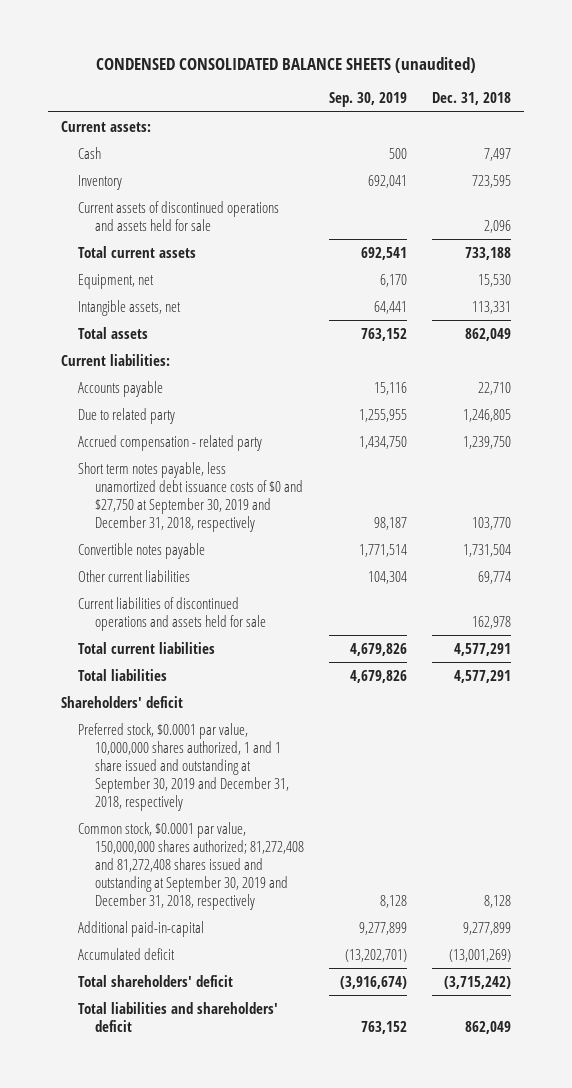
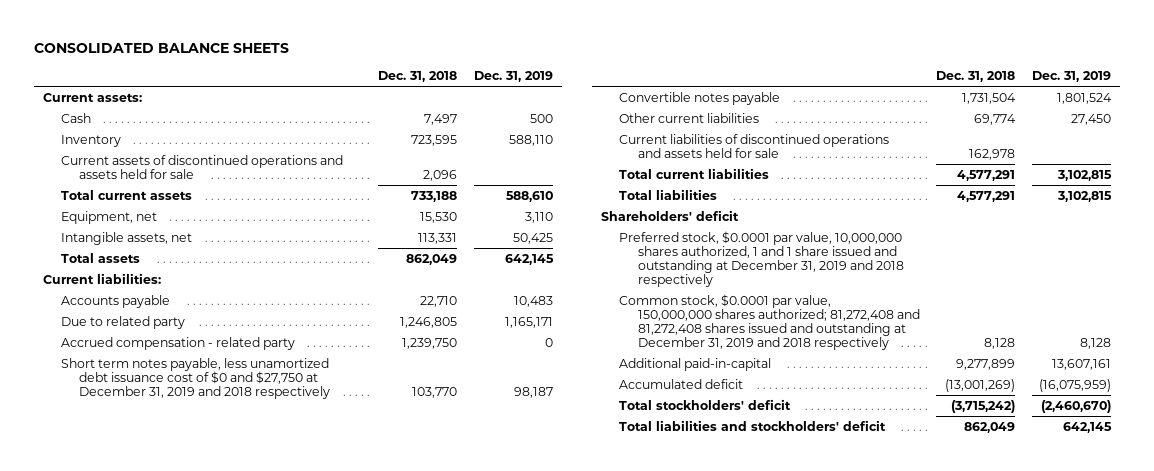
[96,57,477,74] CONDENSED CONSOLIDATED BALANCE SHEETS (unaudited) -> [34,43,290,54] CONSOLIDATED BALANCE SHEETS
[329,92,408,108] Sep. 30, 2019 -> none
none -> [474,71,554,83] Dec. 31, 2019
[77,461,304,532] Short term notes payable, less unamortized debt issuance costs of $0 and $27,750 at September 30, 2019 and December 31, 2018, respectively -> [61,357,331,400] Short term notes payable, less unamortized debt issuance cost of $0 and $27,750 at December 31, 2019 and 2018 respectively
[77,722,290,811] Preferred stock, $0.0001 par value, 10,000,000 shares authorized, 1 and 1 share issued and outstanding at September 30, 2019 and December 31, 2018, respectively -> [619,230,904,288] Preferred stock, $0.0001 par value, 10,000,000 shares authorized, 1 and 1 share issued and outstanding at December 31, 2019 and 2018 respectively
[77,821,305,910] Common stock, $0.0001 par value, 150,000,000 shares authorized; 81,272,408 and 81,272,408 shares issued and outstanding at September 30, 2019 and December 31, 2018, respectively -> [619,293,920,351] Common stock, $0.0001 par value, 150,000,000 shares authorized; 81,272,408 and 81,272,408 shares issued and outstanding at December 31, 2019 and 2018 respectively
[77,974,233,987] Total shareholders' deficit -> [619,398,792,410] Total stockholders' deficit
[77,1001,278,1032] Total liabilities and shareholders' deficit -> [619,419,887,431] Total liabilities and stockholders' deficit

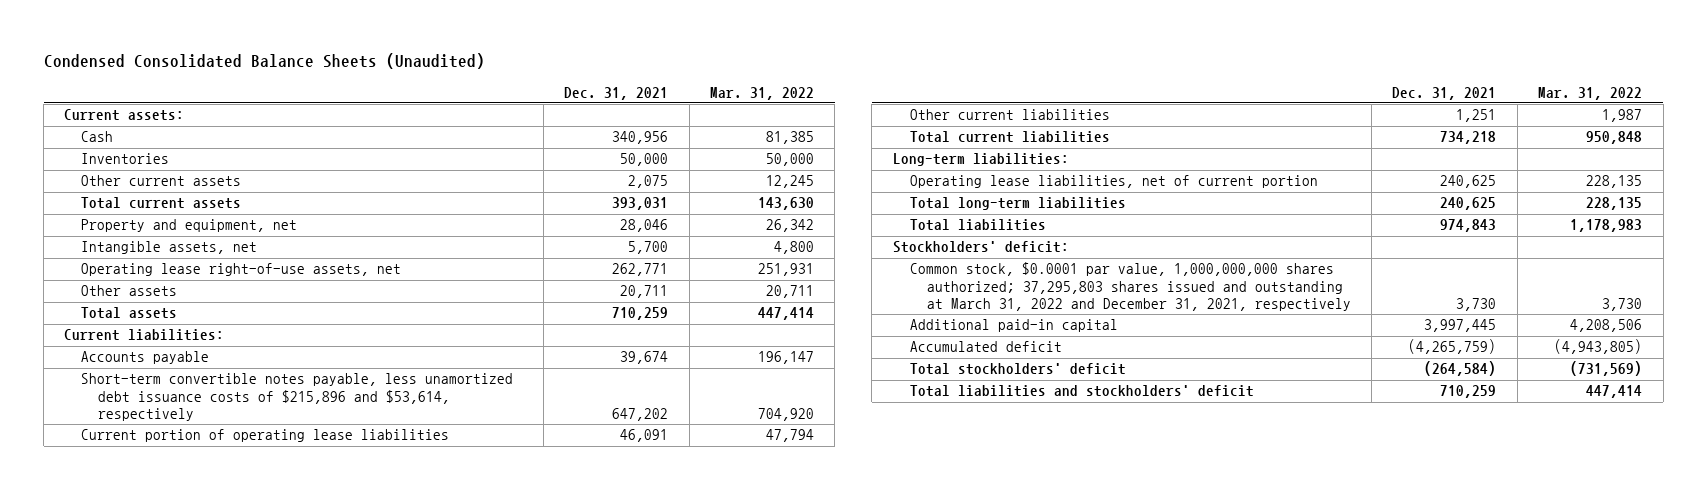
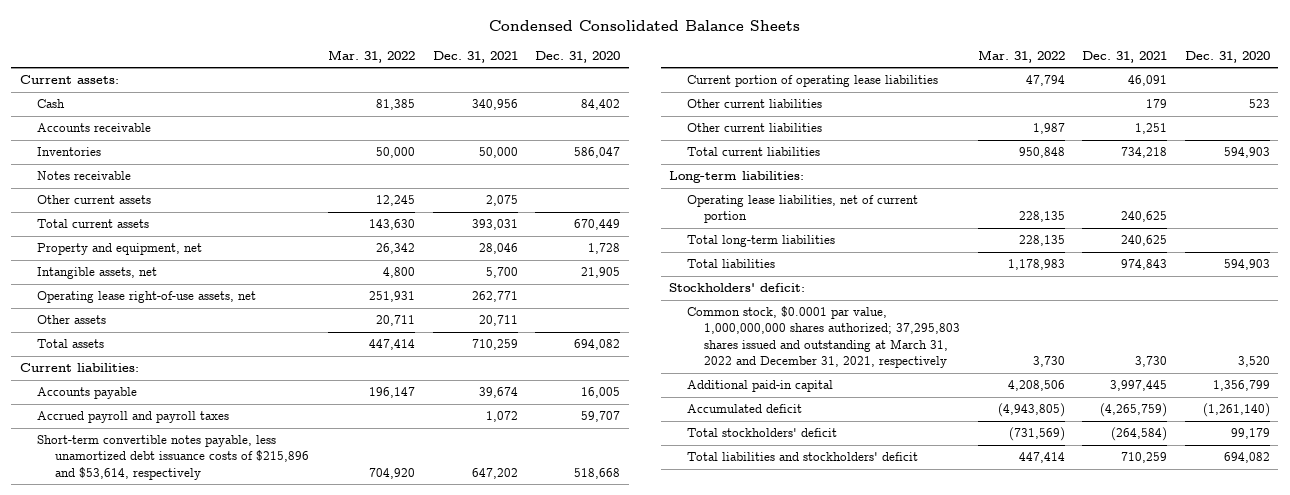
[43,53,485,70] Condensed Consolidated Balance Sheets (Unaudited) -> [488,19,800,31] Condensed Consolidated Balance Sheets
none -> [535,50,621,63] Dec. 31, 2020
none -> [37,123,152,133] Accounts receivable
none -> [37,171,132,181] Notes receivable
none -> [37,411,230,424] Accrued payroll and payroll taxes
none -> [686,99,822,109] Other current liabilities

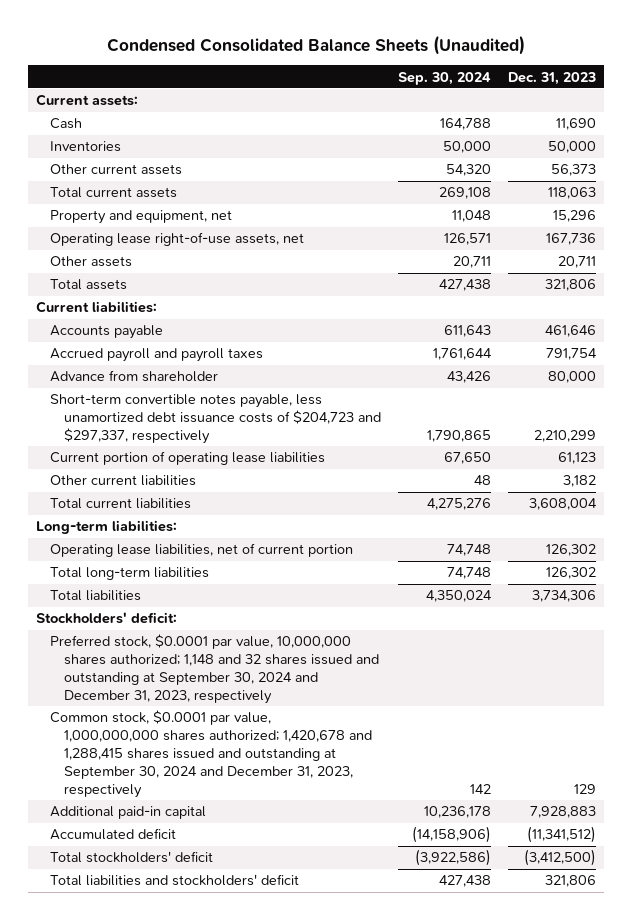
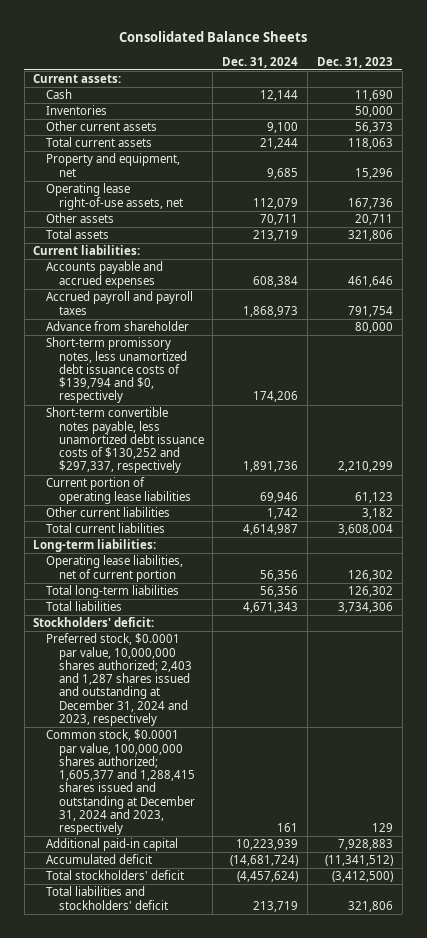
[107,34,526,55] Condensed Consolidated Balance Sheets (Unaudited) -> [119,30,308,42] Consolidated Balance Sheets
[397,71,491,85] Sep. 30, 2024 -> none
none -> [222,56,299,68] Dec. 31, 2024
[50,325,164,340] Accounts payable -> [46,261,164,288] Accounts payable and accrued expenses
none -> [46,337,187,404] Short-term promissory notes, less unamortized debt issuance costs of $139,794 and $0, respectively
[50,394,382,445] Short-term convertible notes payable, less unamortized debt issuance costs of $204,723 and $297,337, respectively -> [46,407,204,474] Short-term convertible notes payable, less unamortized debt issuance costs of $130,252 and $297,337, respectively
[50,634,380,705] Preferred stock, $0.0001 par value, 10,000,000 shares authorized; 1,148 and 32 shares issued and outstanding at September 30, 2024 and December 31, 2023, respectively -> [46,633,192,727] Preferred stock, $0.0001 par value, 10,000,000 shares authorized; 2,403 and 1,287 shares issued and outstanding at December 31, 2024 and 2023, respectively
[50,710,373,798] Common stock, $0.0001 par value, 1,000,000,000 shares authorized; 1,420,678 and 1,288,415 shares issued and outstanding at September 30, 2024 and December 31, 2023, respectively -> [46,729,195,836] Common stock, $0.0001 par value, 100,000,000 shares authorized; 1,605,377 and 1,288,415 shares issued and outstanding at December 31, 2024 and 2023, respectively

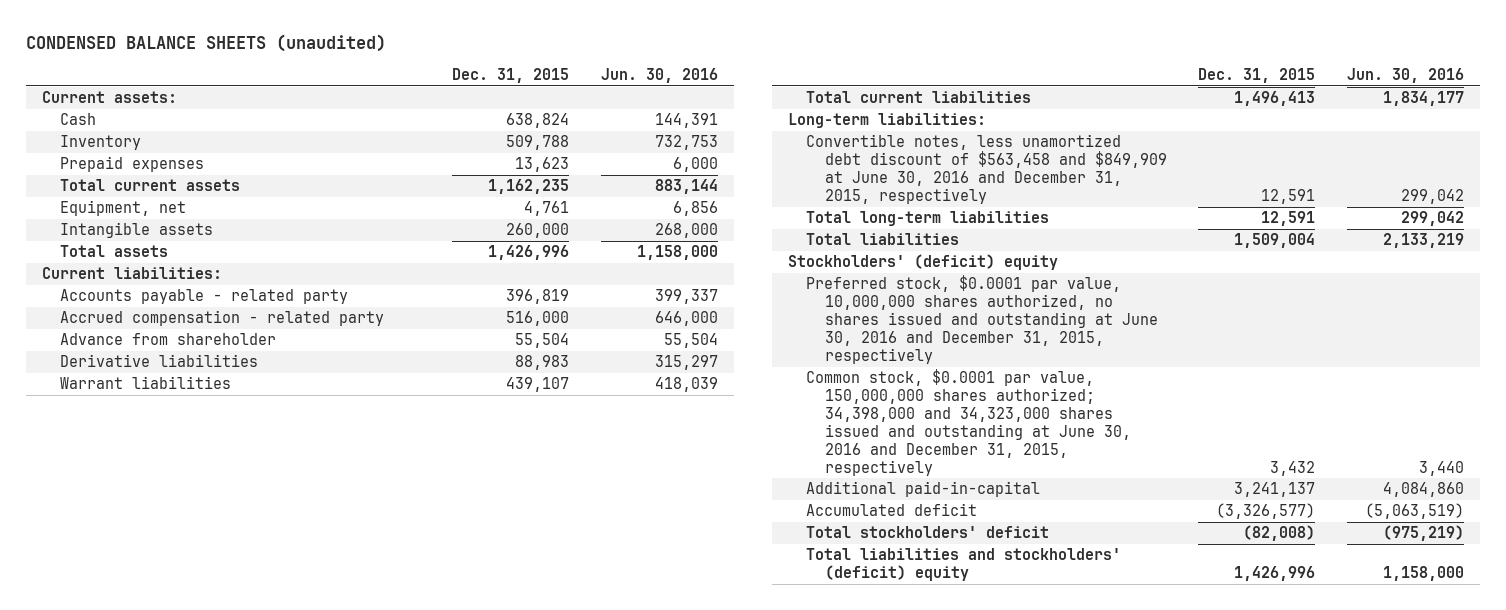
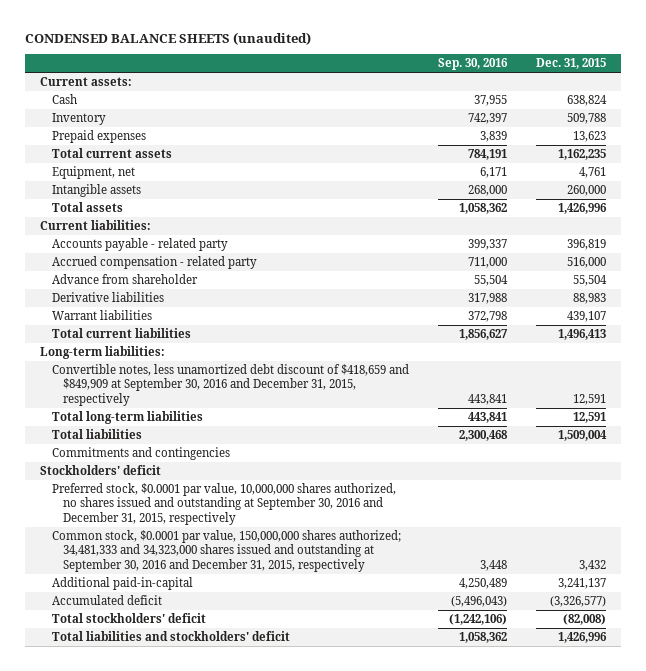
[601,68,719,84] Jun. 30, 2016 -> none
none -> [438,58,509,71] Sep. 30, 2016
[806,134,1167,205] Convertible notes, less unamortized debt discount of $563,458 and $849,909 at June 30, 2016 and December 31, 2015, respectively -> [51,364,409,406] Convertible notes, less unamortized debt discount of $418,659 and $849,909 at September 30, 2016 and December 31, 2015, respectively
none -> [51,447,230,461] Commitments and contingencies
[787,254,1058,271] Stockholders' (deficit) equity -> [39,465,161,476] Stockholders' deficit
[806,275,1158,365] Preferred stock, $0.0001 par value, 10,000,000 shares authorized, no shares issued and outstanding at June 30, 2016 and December 31, 2015, respectively -> [51,483,396,525] Preferred stock, $0.0001 par value, 10,000,000 shares authorized, no shares issued and outstanding at September 30, 2016 and December 31, 2015, respectively
[806,369,1131,476] Common stock, $0.0001 par value, 150,000,000 shares authorized; 34,398,000 and 34,323,000 shares issued and outstanding at June 30, 2016 and December 31, 2015, respectively -> [51,530,401,572] Common stock, $0.0001 par value, 150,000,000 shares authorized; 34,481,333 and 34,323,000 shares issued and outstanding at September 30, 2016 and December 31, 2015, respectively
[806,548,1122,582] Total liabilities and stockholders' (deficit) equity -> [51,631,290,642] Total liabilities and stockholders' deficit

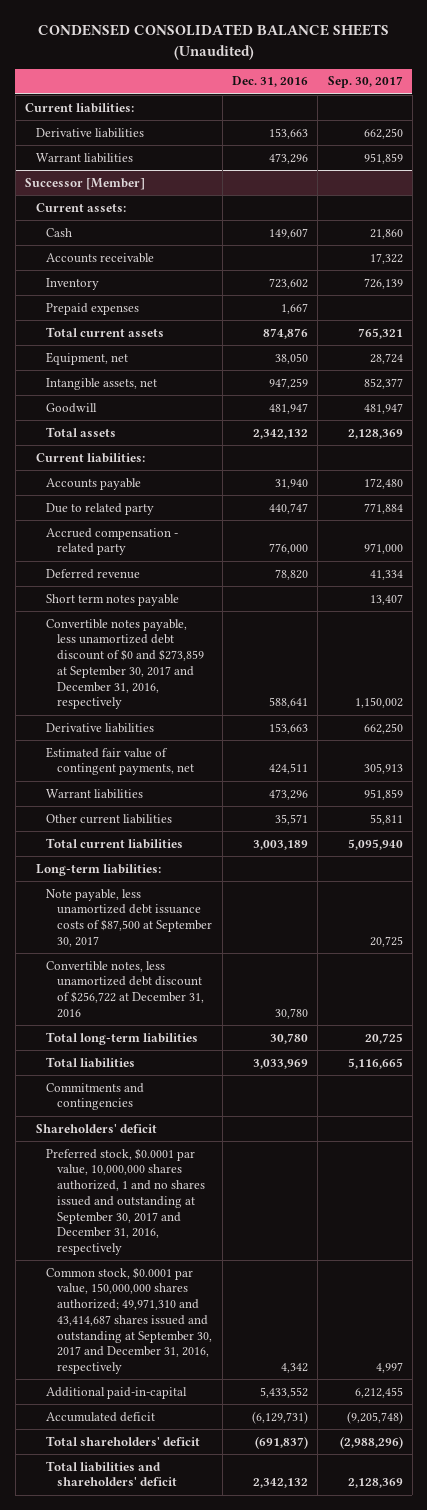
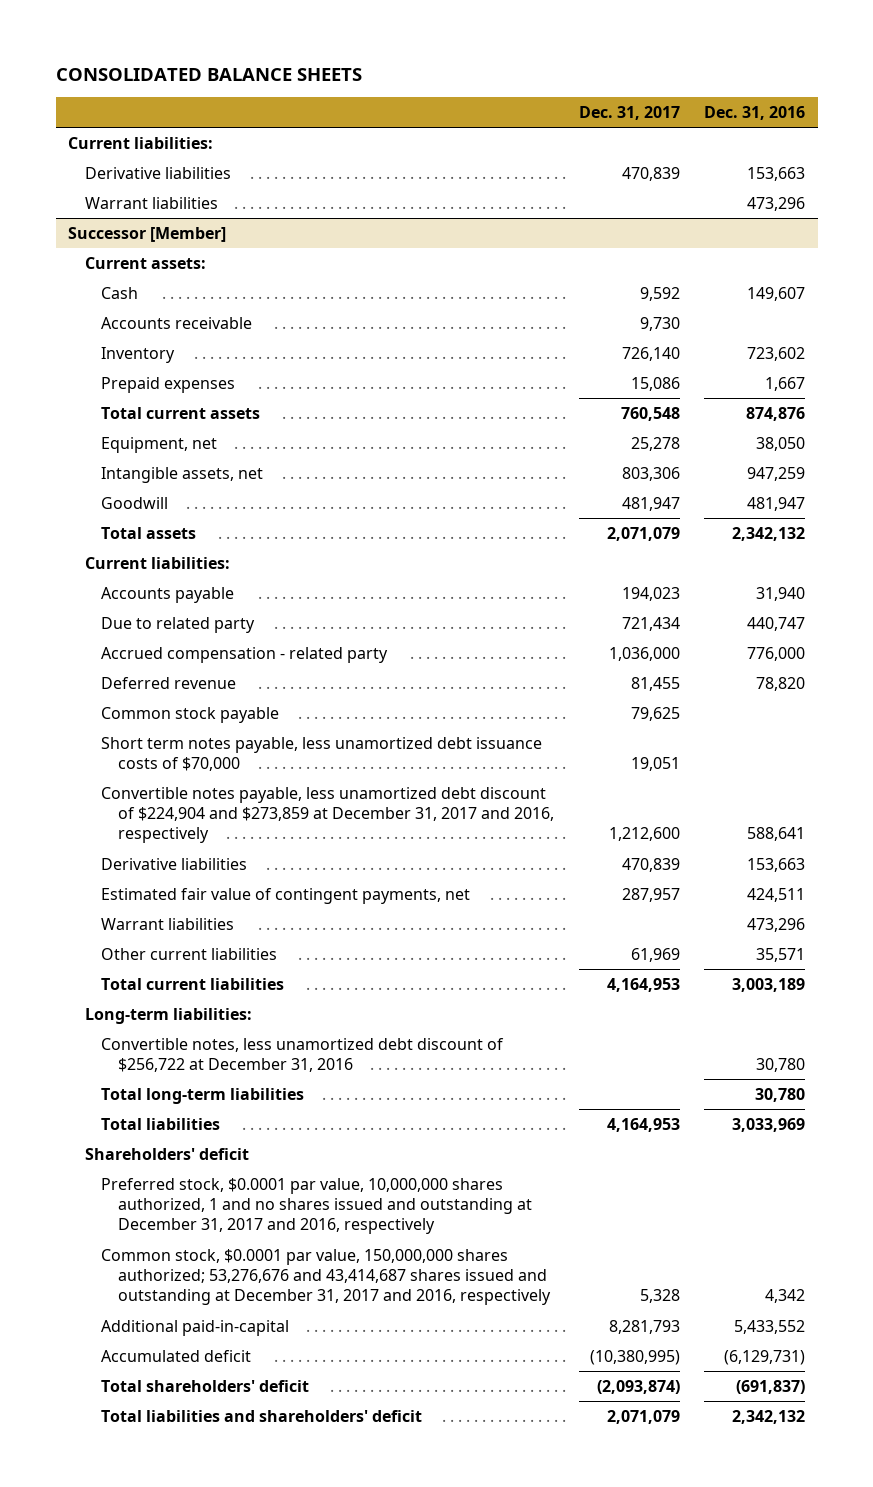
[37,24,389,60] CONDENSED CONSOLIDATED BALANCE SHEETS (Unaudited) -> [55,67,362,81] CONSOLIDATED BALANCE SHEETS
[327,76,403,89] Sep. 30, 2017 -> none
none -> [578,105,680,120] Dec. 31, 2017
[46,593,180,606] Short term notes payable -> none
none -> [101,707,280,724] Common stock payable
none -> [101,737,543,772] Short term notes payable, less unamortized debt issuance costs of $70,000
[46,618,205,710] Convertible notes payable, less unamortized debt discount of $0 and $273,859 at September 30, 2017 and December 31, 2016, respectively -> [101,787,554,844] Convertible notes payable, less unamortized debt discount of $224,904 and $273,859 at December 31, 2017 and 2016, respectively
[46,888,213,947] Note payable, less unamortized debt issuance costs of $87,500 at September 30, 2017 -> none
[46,1082,145,1111] Commitments and contingencies -> none
[46,1147,206,1256] Preferred stock, $0.0001 par value, 10,000,000 shares authorized, 1 and no shares issued and outstanding at September 30, 2017 and December 31, 2016, respectively -> [101,1178,532,1235] Preferred stock, $0.0001 par value, 10,000,000 shares authorized, 1 and no shares issued and outstanding at December 31, 2017 and 2016, respectively
[46,1266,213,1375] Common stock, $0.0001 par value, 150,000,000 shares authorized; 49,971,310 and 43,414,687 shares issued and outstanding at September 30, 2017 and December 31, 2016, respectively -> [101,1249,551,1306] Common stock, $0.0001 par value, 150,000,000 shares authorized; 53,276,676 and 43,414,687 shares issued and outstanding at December 31, 2017 and 2016, respectively

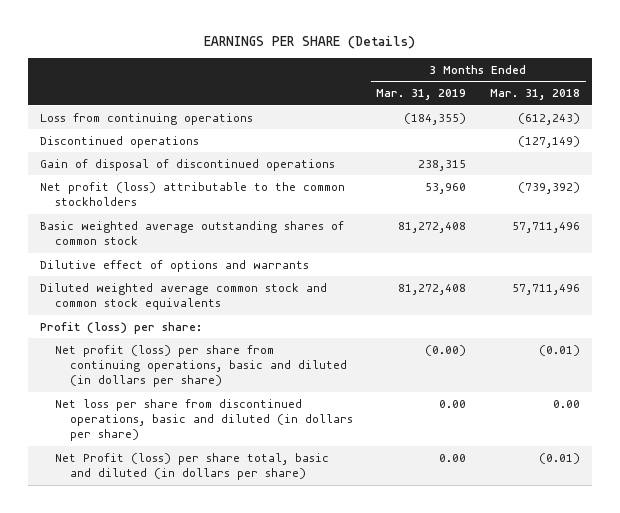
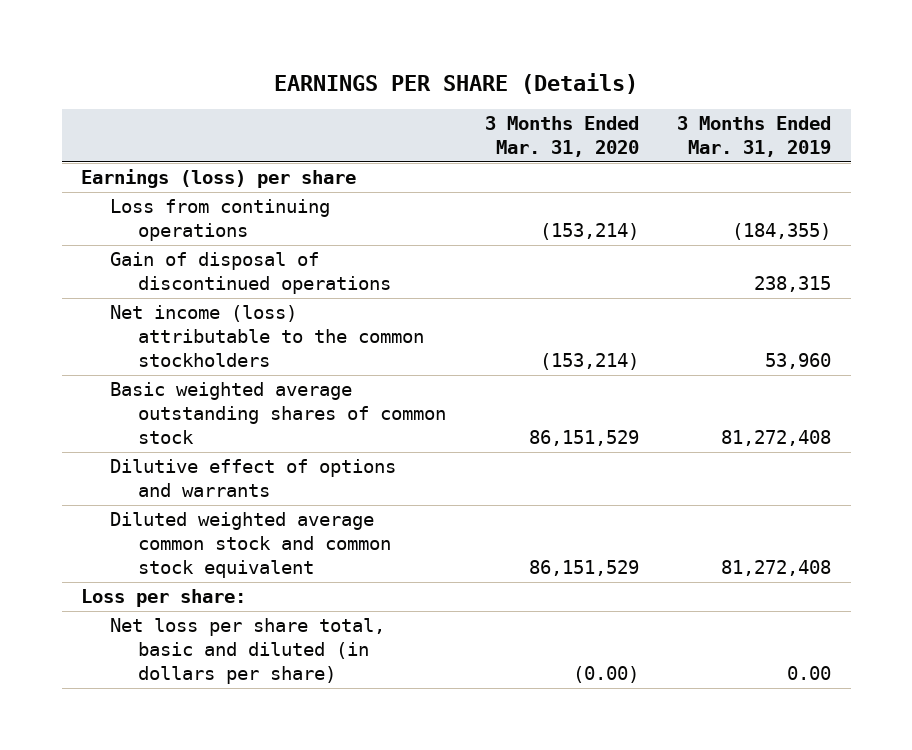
[490,89,581,101] Mar. 31, 2018 -> none
none -> [484,116,639,158] 3 Months Ended Mar. 31, 2020
none -> [81,169,357,189] Earnings (loss) per share
[39,135,199,148] Discontinued operations -> none
[39,181,345,207] Net profit (loss) attributable to the common stockholders -> [109,305,425,367] Net income (loss) attributable to the common stockholders
[54,344,347,388] Net profit (loss) per share from continuing operations, basic and diluted (in dollars per share) -> none
[54,398,353,442] Net loss per share from discontinued operations, basic and diluted (in dollars per share) -> none
[39,282,327,311] Diluted weighted average common stock and common stock equivalents -> [109,512,392,578] Diluted weighted average common stock and common stock equivalent
[39,321,202,334] Profit (loss) per share: -> [81,589,247,608] Loss per share:
[54,452,329,481] Net Profit (loss) per share total, basic and diluted (in dollars per share) -> [109,618,385,684] Net loss per share total, basic and diluted (in dollars per share)

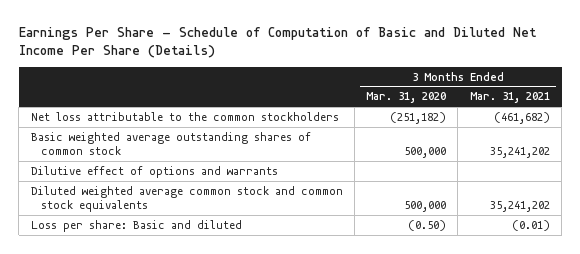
[274,72,639,94] EARNINGS PER SHARE (Details) -> [18,26,537,58] Earnings Per Share - Schedule of Computation of Basic and Diluted Net Income Per Share (Details)
[677,116,832,158] 3 Months Ended Mar. 31, 2019 -> none
none -> [469,92,550,104] Mar. 31, 2021
[81,169,357,189] Earnings (loss) per share -> none
[109,199,330,242] Loss from continuing operations -> none
[109,252,392,295] Gain of disposal of discontinued operations -> none
[109,305,425,367] Net income (loss) attributable to the common stockholders -> [30,111,339,121] Net loss attributable to the common stockholders
[539,352,639,370] (153,214) -> [390,111,447,124] (251,182)
[528,429,639,446] 86,151,529 -> [404,147,447,159] 500,000
[81,589,247,608] Loss per share: -> none
[109,512,392,578] Diluted weighted average common stock and common stock equivalent -> [30,185,343,213] Diluted weighted average common stock and common stock equivalents
[528,559,639,576] 86,151,529 -> [404,201,447,213] 500,000
[109,618,385,684] Net loss per share total, basic and diluted (in dollars per share) -> [30,219,242,232] Loss per share: Basic and diluted
[572,665,639,683] (0.00) -> [408,219,447,231] (0.50)

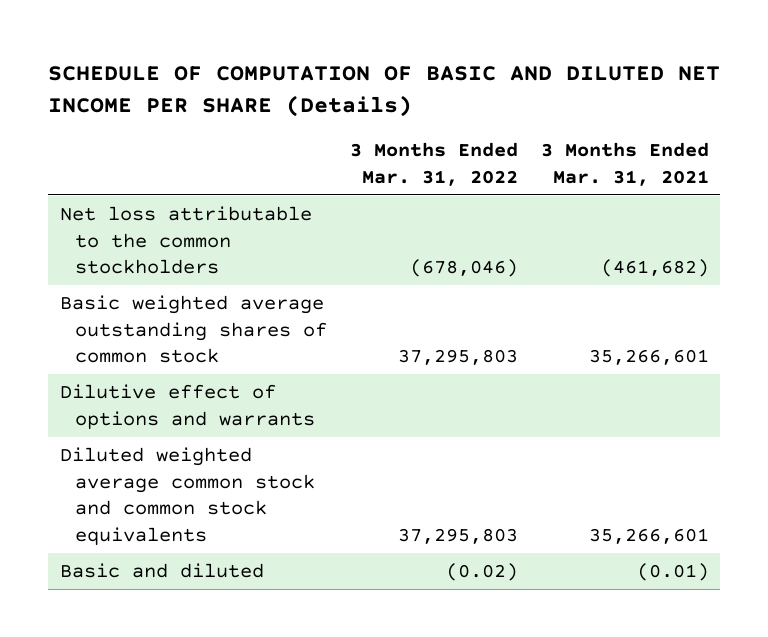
[18,26,537,58] Earnings Per Share - Schedule of Computation of Basic and Diluted Net Income Per Share (Details) -> [48,65,721,117] SCHEDULE OF COMPUTATION OF BASIC AND DILUTED NET INCOME PER SHARE (Details)
[366,92,447,104] Mar. 31, 2020 -> none
none -> [349,142,518,186] 3 Months Ended Mar. 31, 2022
[489,147,550,159] 35,241,202 -> [588,349,709,366] 35,266,601
[489,201,550,213] 35,241,202 -> [588,527,709,544] 35,266,601
[30,219,242,232] Loss per share: Basic and diluted -> [59,563,264,579] Basic and diluted

